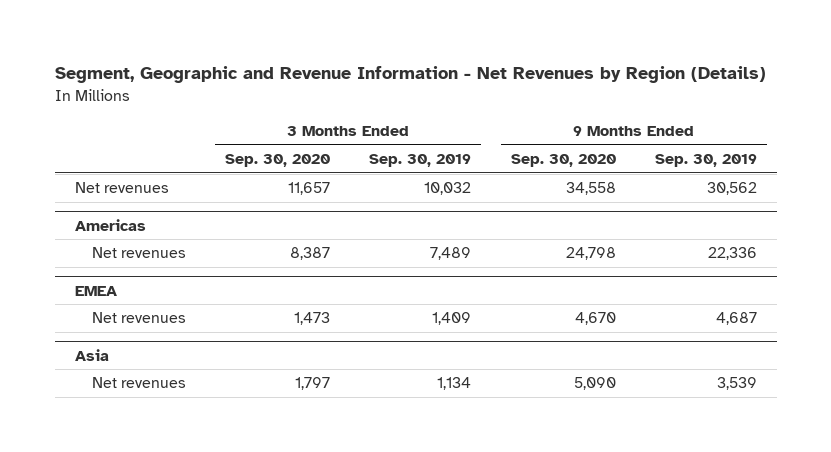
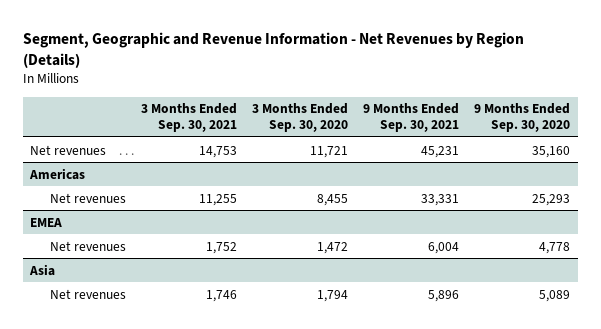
[369,153,472,167] Sep. 30, 2019 -> none
[654,153,757,167] Sep. 30, 2019 -> none
none -> [141,103,238,133] 3 Months Ended Sep. 30, 2021
none -> [363,103,460,133] 9 Months Ended Sep. 30, 2021
[287,182,330,196] 11,657 -> [310,145,349,158] 11,721
[565,182,616,196] 34,558 -> [532,145,571,158] 35,160
[289,247,330,261] 8,387 -> [317,193,349,206] 8,455
[565,247,616,261] 24,798 -> [532,193,571,206] 25,293
[293,312,330,326] 1,473 -> [317,241,349,254] 1,472
[574,312,616,326] 4,670 -> [539,241,571,254] 4,778
[294,377,330,391] 1,797 -> [317,289,349,302] 1,794
[573,377,616,391] 5,090 -> [539,289,571,302] 5,089

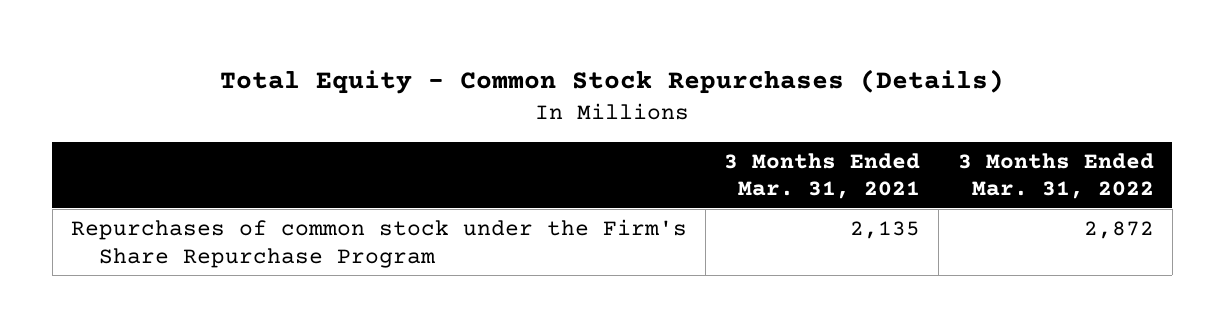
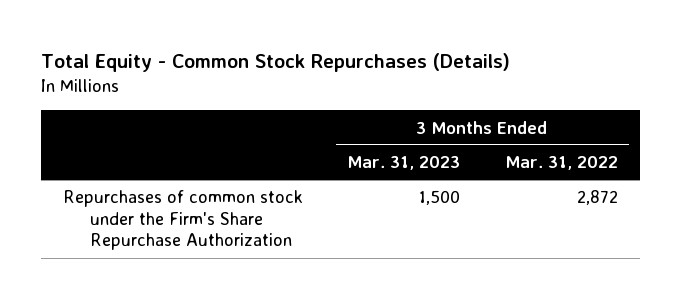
[724,152,921,200] 3 Months Ended Mar. 31, 2021 -> none
none -> [347,156,461,171] Mar. 31, 2023
[70,218,687,268] Repurchases of common stock under the Firm's Share Repurchase Program -> [62,190,303,251] Repurchases of common stock under the Firm's Share Repurchase Authorization

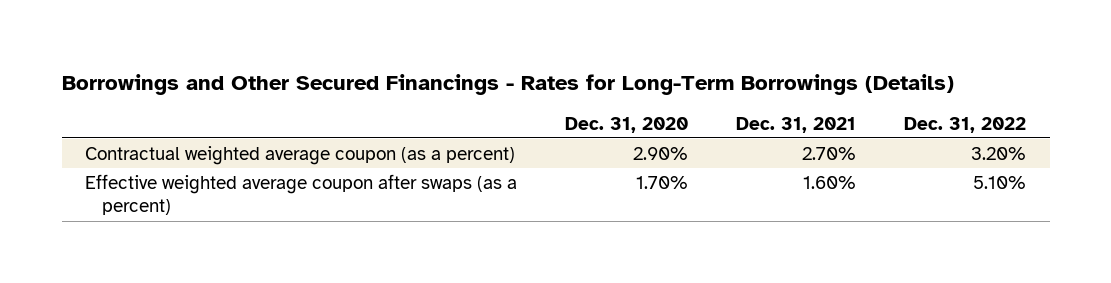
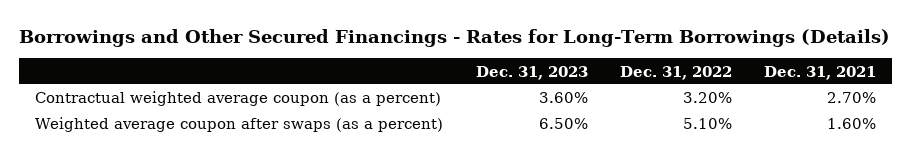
[565,116,689,133] Dec. 31, 2020 -> none
none -> [475,65,588,80] Dec. 31, 2023
[85,173,518,216] Effective weighted average coupon after swaps (as a percent) -> [35,117,444,133] Weighted average coupon after swaps (as a percent)

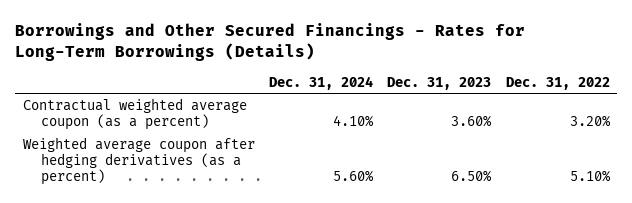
[763,65,876,80] Dec. 31, 2021 -> none
none -> [269,75,374,90] Dec. 31, 2024
[35,117,444,133] Weighted average coupon after swaps (as a percent) -> [22,136,255,186] Weighted average coupon after hedging derivatives (as a percent)

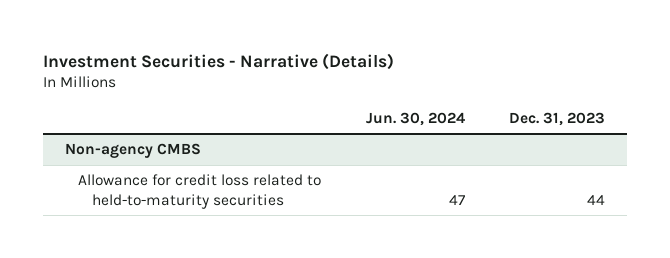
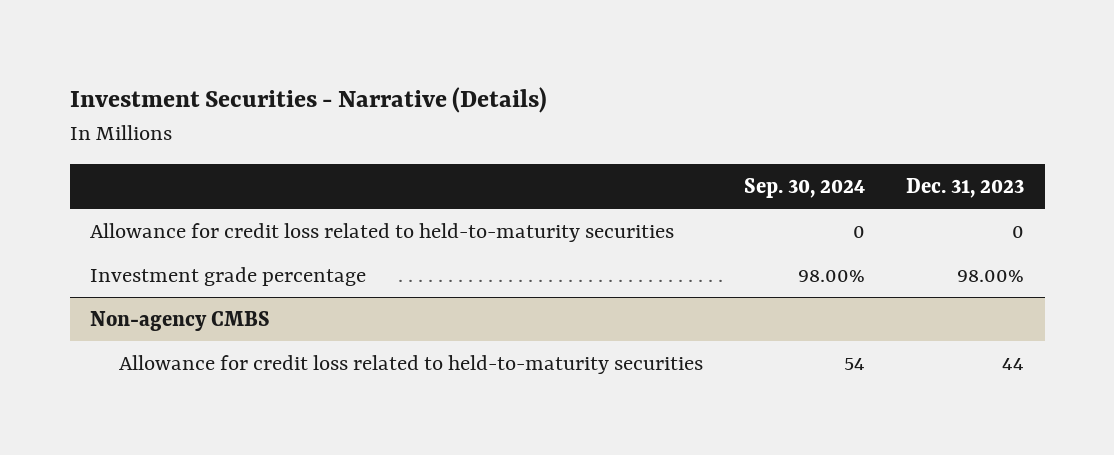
[365,111,465,126] Jun. 30, 2024 -> none
none -> [743,178,865,199] Sep. 30, 2024
none -> [90,222,675,242] Allowance for credit loss related to held-to-maturity securities
none -> [90,266,367,286] Investment grade percentage

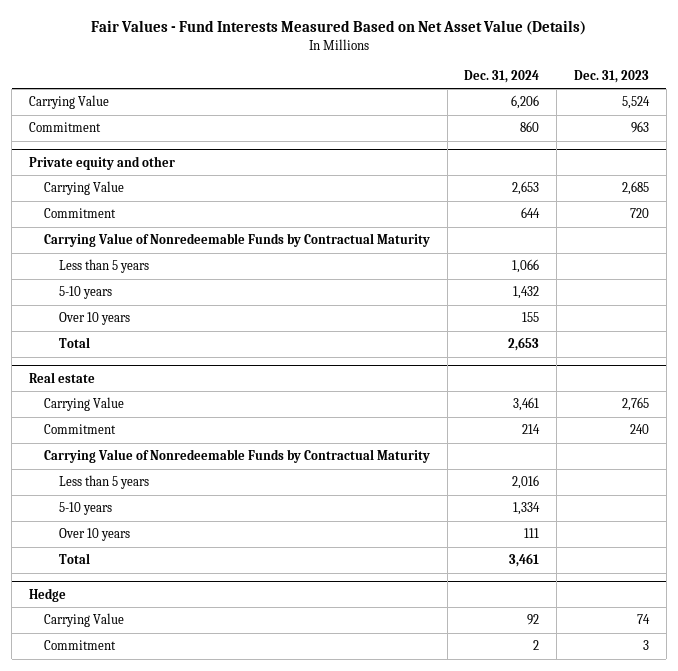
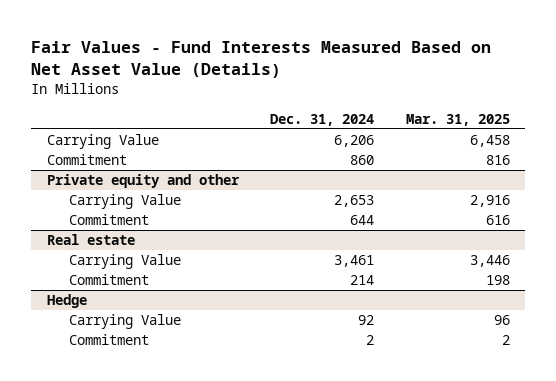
[573,69,649,83] Dec. 31, 2023 -> none
none -> [405,113,510,126] Mar. 31, 2025
[43,233,430,248] Carrying Value of Nonredeemable Funds by Contractual Maturity -> none
[58,259,149,274] Less than 5 years -> none
[58,286,112,300] 5-10 years -> none
[58,312,130,326] Over 10 years -> none
[58,337,90,349] Total -> none
[43,449,430,464] Carrying Value of Nonredeemable Funds by Contractual Maturity -> none
[58,475,149,490] Less than 5 years -> none
[58,502,112,516] 5-10 years -> none
[58,528,130,542] Over 10 years -> none
[58,553,90,565] Total -> none

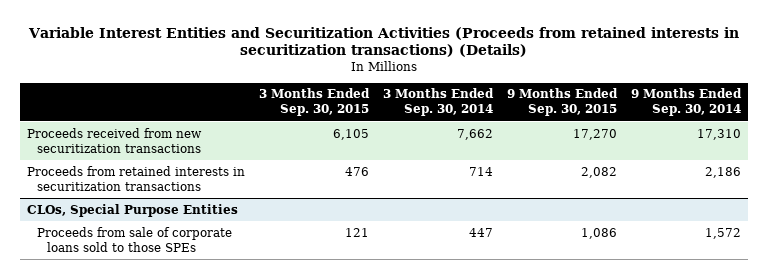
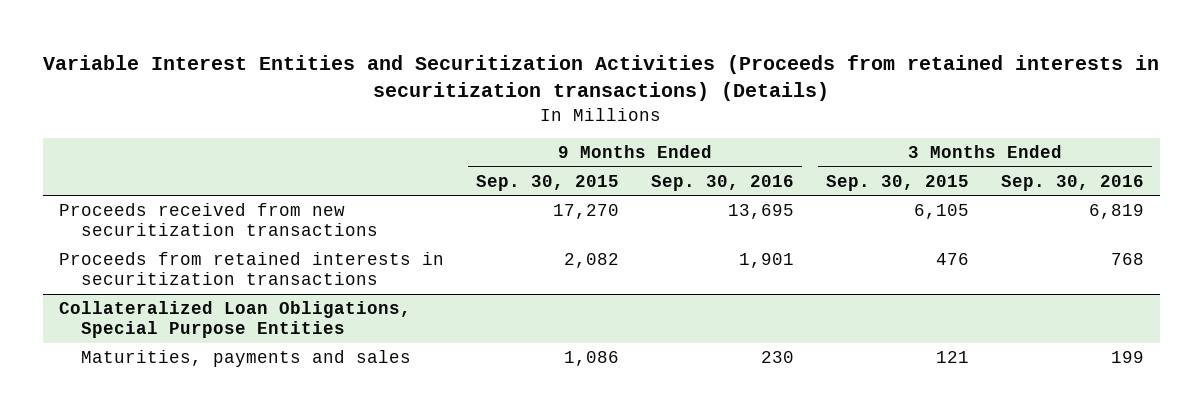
[382,88,494,117] 3 Months Ended Sep. 30, 2014 -> none
[630,88,742,117] 9 Months Ended Sep. 30, 2014 -> none
none -> [650,174,794,191] Sep. 30, 2016
none -> [1000,174,1144,191] Sep. 30, 2016
[26,203,238,217] CLOs, Special Purpose Entities -> none
none -> [59,300,412,339] Collateralized Loan Obligations, Special Purpose Entities
[36,226,232,252] Proceeds from sale of corporate loans sold to those SPEs -> [81,349,412,367] Maturities, payments and sales

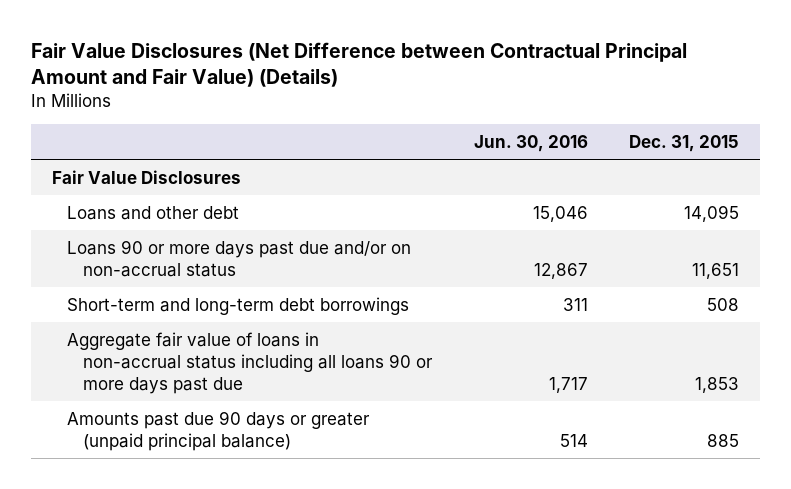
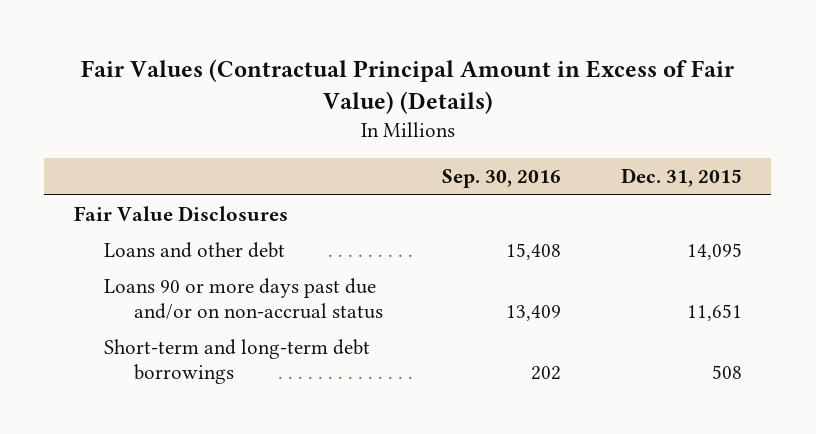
[31,41,688,88] Fair Value Disclosures (Net Difference between Contractual Principal Amount and Fair Value) (Details) -> [80,58,734,115] Fair Values (Contractual Principal Amount in Excess of Fair Value) (Details)
[473,135,588,153] Jun. 30, 2016 -> none
none -> [442,169,562,189] Sep. 30, 2016
[67,331,434,394] Aggregate fair value of loans in non-accrual status including all loans 90 or more days past due -> none
[67,410,371,451] Amounts past due 90 days or greater (unpaid principal balance) -> none

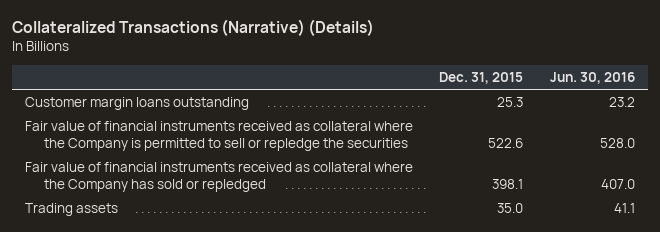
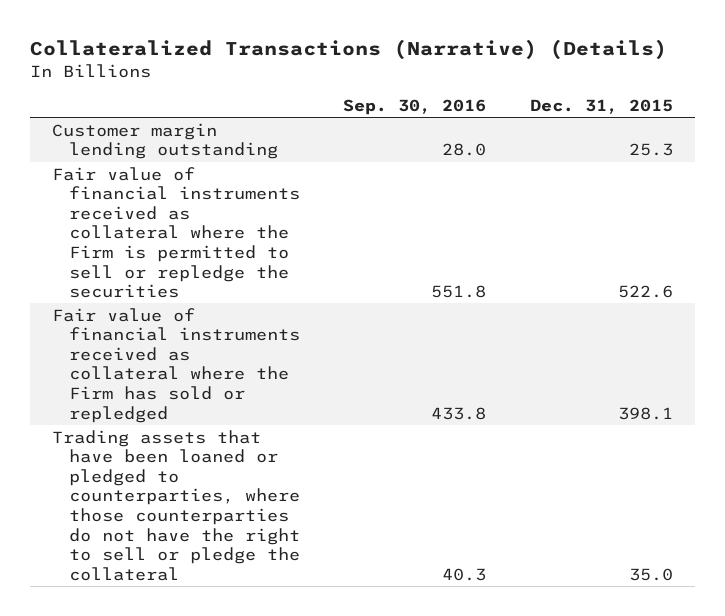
[549,71,635,84] Jun. 30, 2016 -> none
none -> [343,98,487,115] Sep. 30, 2016
[25,97,250,111] Customer margin loans outstanding -> [51,122,278,160] Customer margin lending outstanding
[25,121,414,152] Fair value of financial instruments received as collateral where the Company is permitted to sell or repledge the securities -> [51,166,300,299] Fair value of financial instruments received as collateral where the Firm is permitted to sell or repledge the securities
[25,162,414,193] Fair value of financial instruments received as collateral where the Company has sold or repledged -> [51,307,300,423] Fair value of financial instruments received as collateral where the Firm has sold or repledged
[25,203,119,217] Trading assets -> [51,429,300,581] Trading assets that have been loaned or pledged to counterparties, where those counterparties do not have the right to sell or pledge the collateral

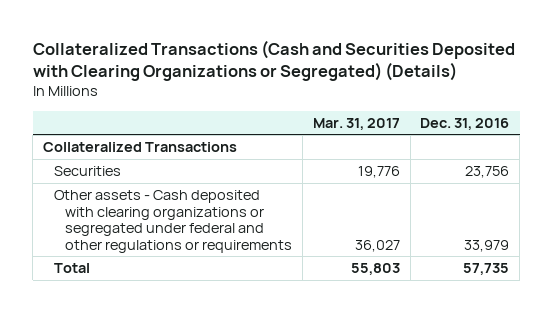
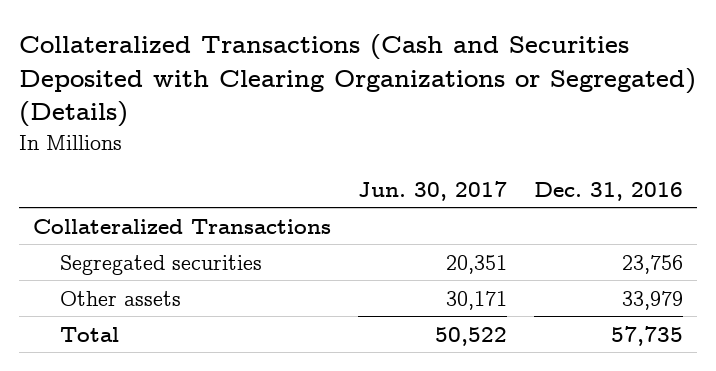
[312,117,400,130] Mar. 31, 2017 -> none
none -> [358,180,508,201] Jun. 30, 2017
[54,166,122,177] Securities -> [60,254,263,275] Segregated securities
[54,190,293,253] Other assets - Cash deposited with clearing organizations or segregated under federal and other regulations or requirements -> [60,290,182,306] Other assets

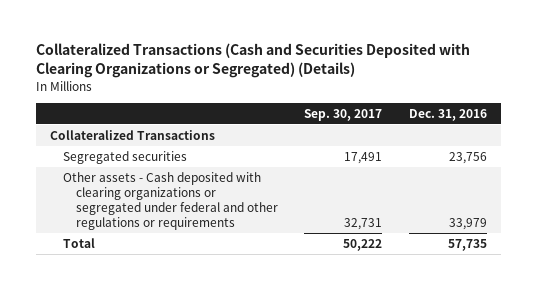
[358,180,508,201] Jun. 30, 2017 -> none
none -> [304,108,383,121] Sep. 30, 2017
[60,290,182,306] Other assets -> [62,172,278,230] Other assets - Cash deposited with clearing organizations or segregated under federal and other regulations or requirements

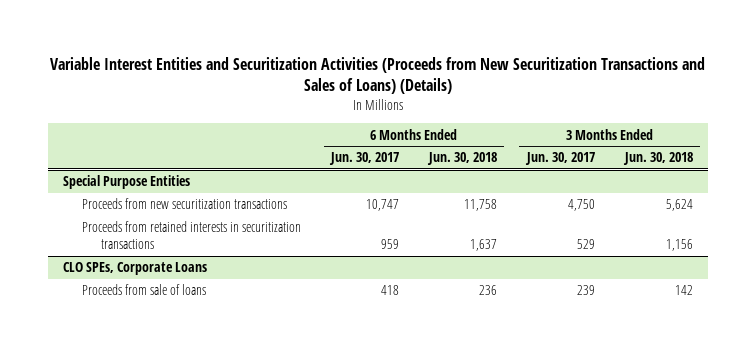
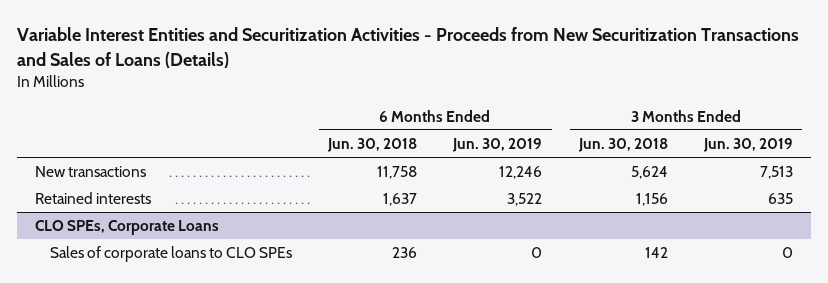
[49,56,705,94] Variable Interest Entities and Securitization Activities (Proceeds from New Securitization Transactions and Sales of Loans) (Details) -> [16,27,799,68] Variable Interest Entities and Securitization Activities - Proceeds from New Securitization Transactions and Sales of Loans (Details)
[329,152,400,166] Jun. 30, 2017 -> none
[524,152,595,166] Jun. 30, 2017 -> none
none -> [452,138,543,153] Jun. 30, 2019
none -> [703,138,794,153] Jun. 30, 2019
[63,175,191,190] Special Purpose Entities -> none
[82,198,288,210] Proceeds from new securitization transactions -> [35,166,147,178] New transactions
[82,221,302,250] Proceeds from retained interests in securitization transactions -> [35,192,152,205] Retained interests
[82,284,207,296] Proceeds from sale of loans -> [49,246,292,263] Sales of corporate loans to CLO SPEs

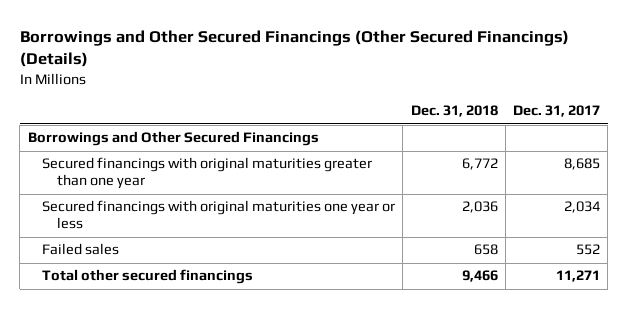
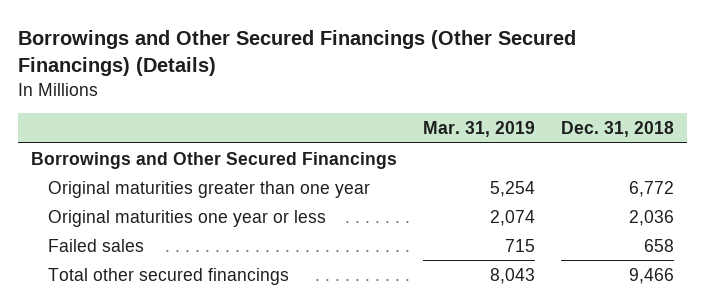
[512,105,600,118] Dec. 31, 2017 -> none
none -> [422,121,535,138] Mar. 31, 2019
[42,157,373,190] Secured financings with original maturities greater than one year -> [47,180,370,198] Original maturities greater than one year
[42,200,396,230] Secured financings with original maturities one year or less -> [47,209,326,227] Original maturities one year or less

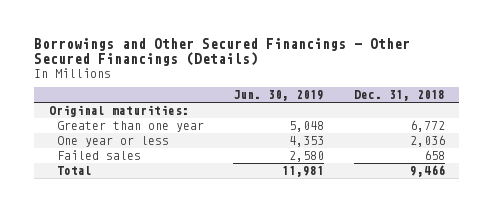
[18,30,577,77] Borrowings and Other Secured Financings (Other Secured Financings) (Details) -> [33,38,410,67] Borrowings and Other Secured Financings - Other Secured Financings (Details)
[422,121,535,138] Mar. 31, 2019 -> none
none -> [233,90,325,102] Jun. 30, 2019
[30,151,397,169] Borrowings and Other Secured Financings -> none
none -> [48,105,189,118] Original maturities:
[47,180,370,198] Original maturities greater than one year -> [57,121,205,133] Greater than one year
[47,209,326,227] Original maturities one year or less -> [57,136,170,148] One year or less
[47,267,289,285] Total other secured financings -> [57,166,93,176] Total

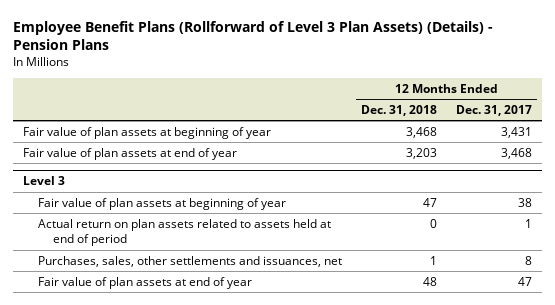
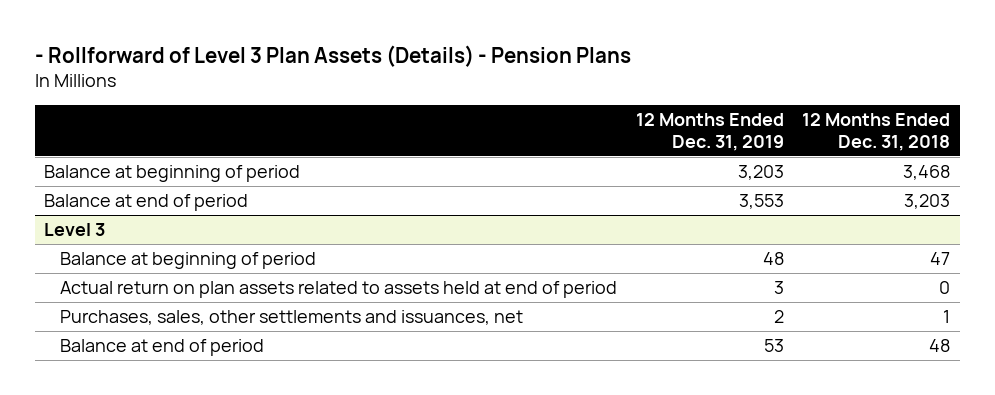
[13,20,494,51] Employee Benefit Plans (Rollforward of Level 3 Plan Assets) (Details) - Pension Plans -> [35,44,632,67] - Rollforward of Level 3 Plan Assets (Details) - Pension Plans
[456,104,533,116] Dec. 31, 2017 -> none
none -> [635,112,784,151] 12 Months Ended Dec. 31, 2019
[22,126,271,139] Fair value of plan assets at beginning of year -> [44,164,301,182] Balance at beginning of period
[22,147,237,160] Fair value of plan assets at end of year -> [44,193,249,211] Balance at end of period
[37,197,286,210] Fair value of plan assets at beginning of year -> [60,251,317,269] Balance at beginning of period
[37,276,252,289] Fair value of plan assets at end of year -> [60,338,265,356] Balance at end of period

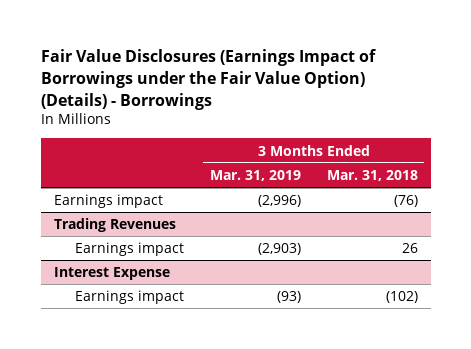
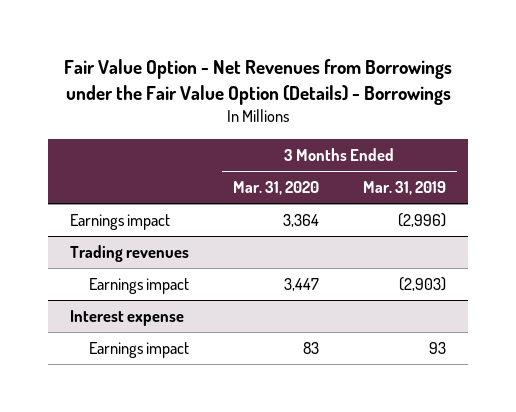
[40,49,376,110] Fair Value Disclosures (Earnings Impact of Borrowings under the Fair Value Option) (Details) - Borrowings -> [63,59,452,105] Fair Value Option - Net Revenues from Borrowings under the Fair Value Option (Details) - Borrowings
[326,170,418,182] Mar. 31, 2018 -> none
none -> [233,181,320,196] Mar. 31, 2020
[53,218,176,233] Trading Revenues -> [70,245,190,263] Trading revenues
[53,267,170,281] Interest Expense -> [70,310,185,327] Interest expense
[276,291,301,304] (93) -> [428,342,446,355] 93

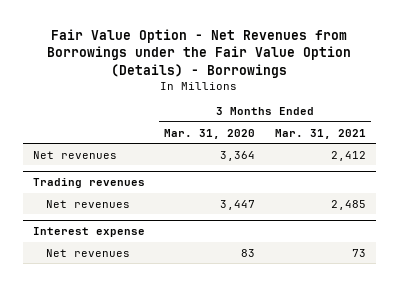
[362,181,446,196] Mar. 31, 2019 -> none
none -> [274,128,366,139] Mar. 31, 2021
[70,214,171,231] Earnings impact -> [32,150,117,159] Net revenues
[89,278,190,295] Earnings impact -> [46,199,131,208] Net revenues
[89,342,190,359] Earnings impact -> [46,248,131,257] Net revenues

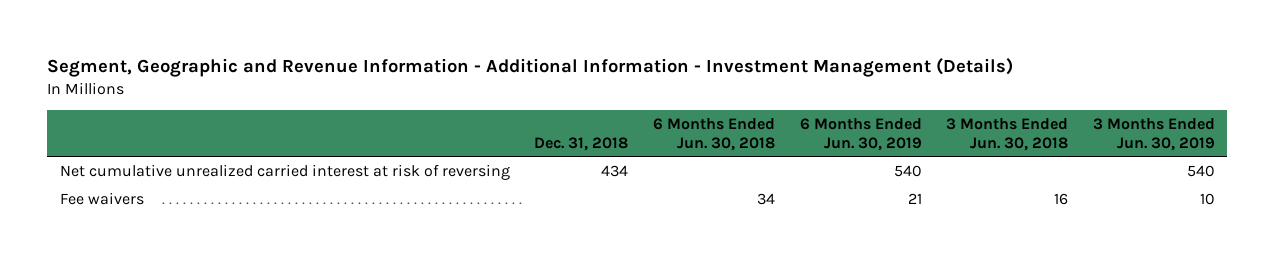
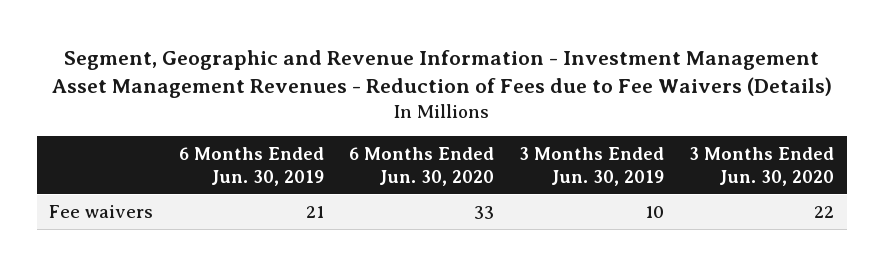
[47,58,1014,78] Segment, Geographic and Revenue Information - Additional Information - Investment Management (Details) -> [51,50,832,99] Segment, Geographic and Revenue Information - Investment Management Asset Management Revenues - Reduction of Fees due to Fee Waivers (Details)
[534,136,629,151] Dec. 31, 2018 -> none
[652,117,775,151] 6 Months Ended Jun. 30, 2018 -> none
[946,117,1069,151] 3 Months Ended Jun. 30, 2018 -> none
none -> [348,146,494,187] 6 Months Ended Jun. 30, 2020
none -> [689,146,835,187] 3 Months Ended Jun. 30, 2020
[59,164,510,181] Net cumulative unrealized carried interest at risk of reversing -> none

